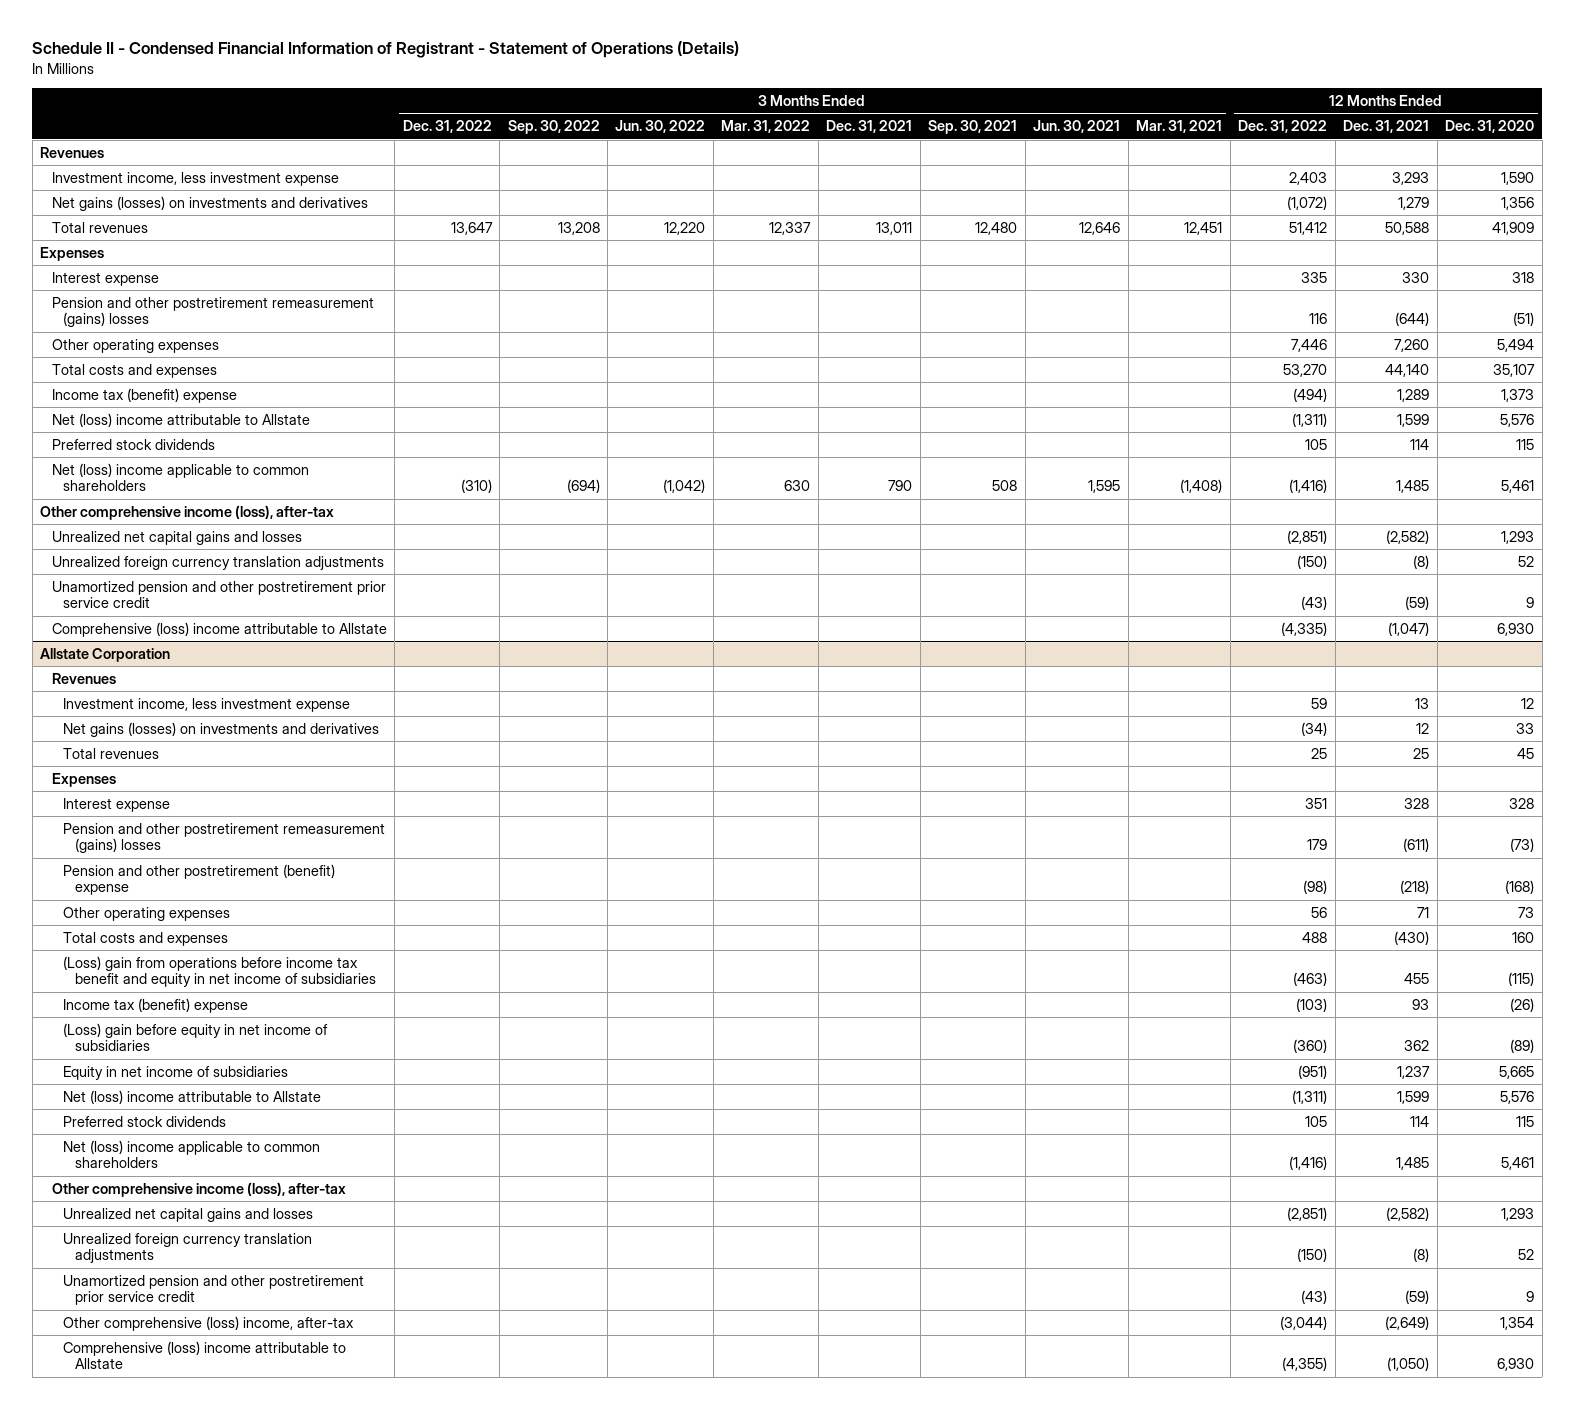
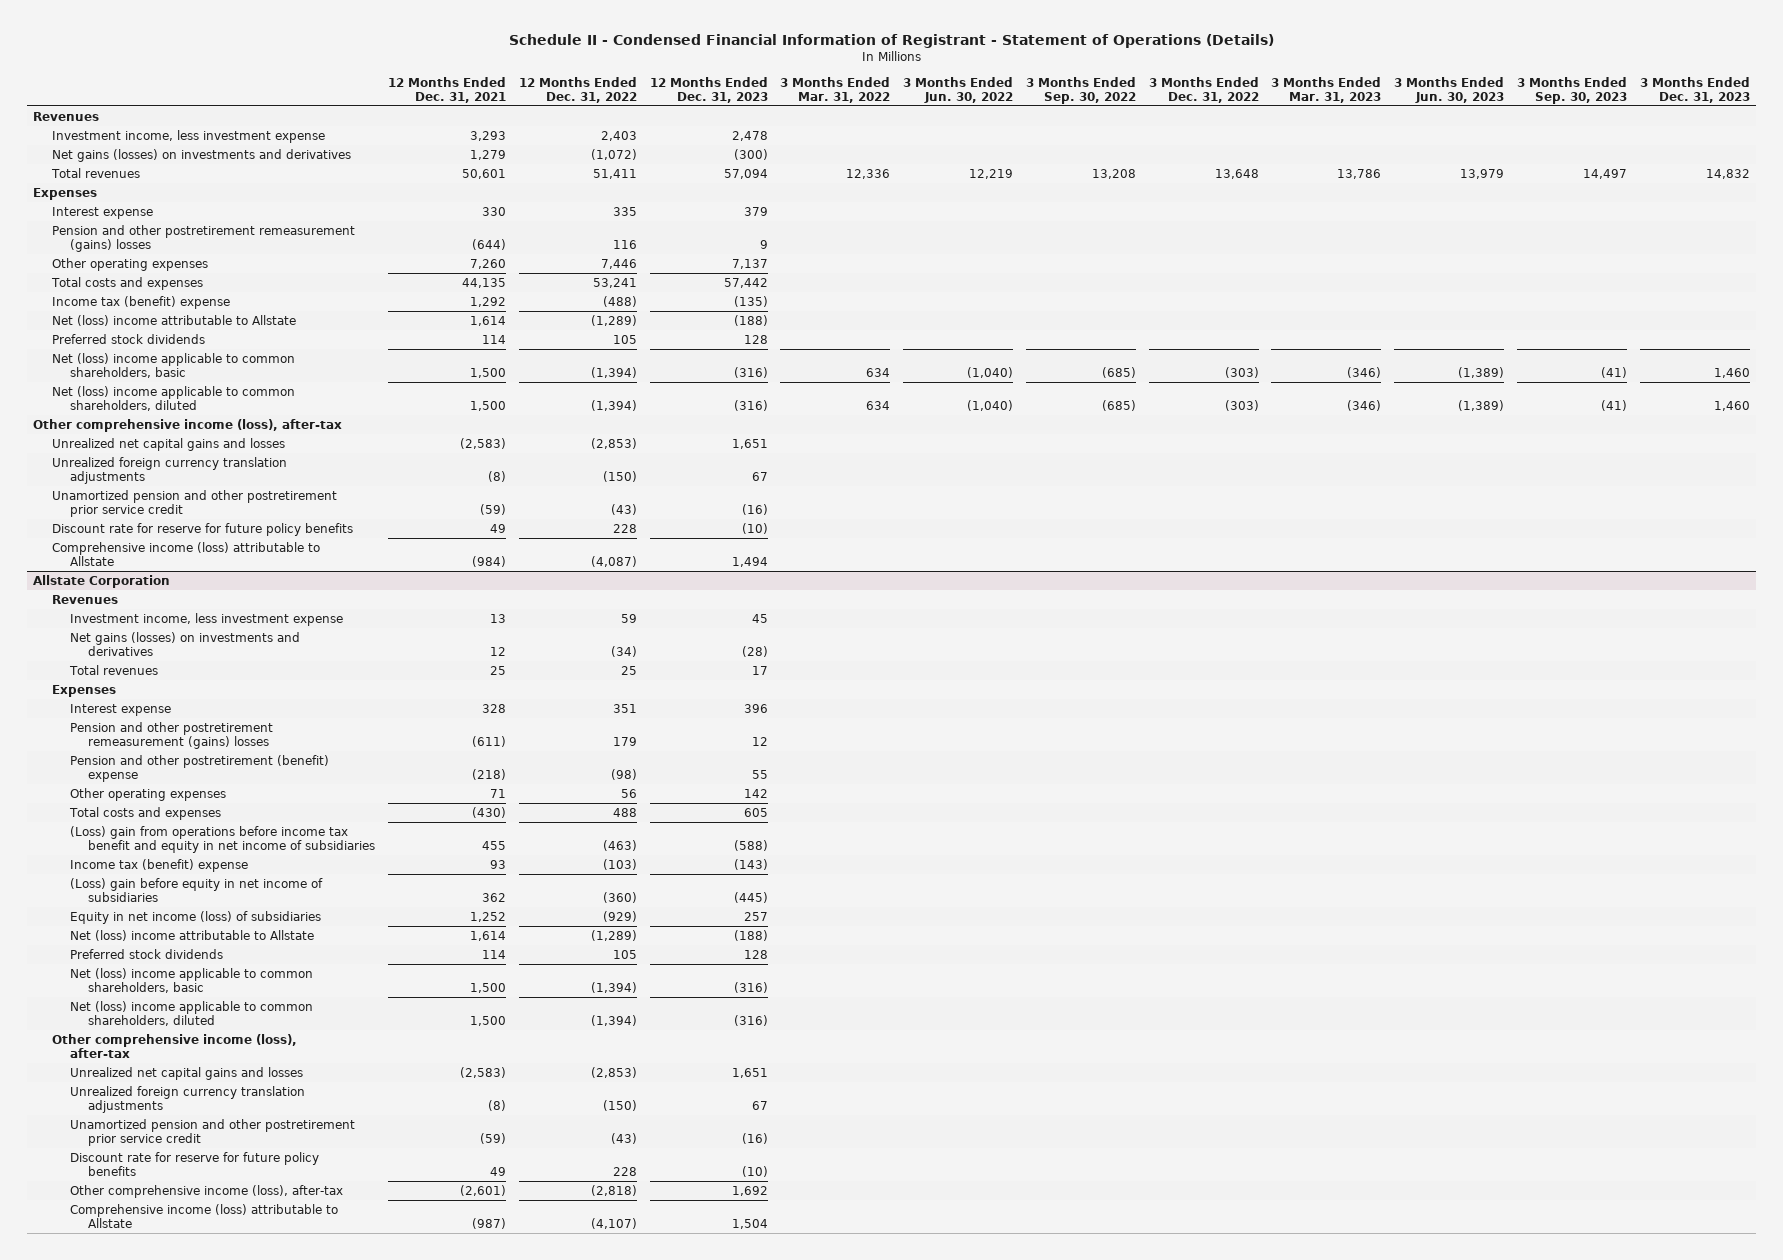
[826,120,913,134] Dec. 31, 2021 -> none
[928,120,1018,135] Sep. 30, 2021 -> none
[1033,120,1121,134] Jun. 30, 2021 -> none
[1136,120,1223,134] Mar. 31, 2021 -> none
[1445,120,1535,134] Dec. 31, 2020 -> none
none -> [649,77,768,103] 12 Months Ended Dec. 31, 2023
none -> [1271,77,1382,103] 3 Months Ended Mar. 31, 2023
none -> [1394,77,1505,103] 3 Months Ended Jun. 30, 2023
none -> [1517,77,1628,104] 3 Months Ended Sep. 30, 2023
none -> [1639,77,1750,103] 3 Months Ended Dec. 31, 2023
[450,221,493,235] 13,647 -> [1214,168,1259,179] 13,648
[664,221,706,235] 12,220 -> [969,168,1014,179] 12,219
[769,221,812,235] 12,337 -> [846,168,891,179] 12,336
[1289,221,1328,235] 51,412 -> [592,168,637,179] 51,411
[1385,221,1430,235] 50,588 -> [462,168,507,179] 50,601
[1283,363,1328,377] 53,270 -> [592,277,637,288] 53,241
[1385,363,1430,377] 44,140 -> [462,277,507,288] 44,135
[1293,387,1328,402] (494) -> [602,295,637,307] (488)
[1397,388,1430,402] 1,289 -> [470,296,507,307] 1,292
[1292,412,1328,427] (1,311) -> [590,314,637,326] (1,289)
[1397,413,1430,427] 1,599 -> [470,315,507,326] 1,614
[51,462,309,492] Net (loss) income applicable to common shareholders -> [51,352,295,378] Net (loss) income applicable to common shareholders, basic
[460,479,492,494] (310) -> [1224,366,1259,378] (303)
[566,479,600,494] (694) -> [1101,366,1136,378] (685)
[663,479,706,494] (1,042) -> [967,366,1014,378] (1,040)
[784,480,811,492] 630 -> [866,367,891,377] 634
[1289,479,1328,494] (1,416) -> [590,366,637,378] (1,394)
[1396,480,1430,494] 1,485 -> [470,367,507,378] 1,500
none -> [51,385,295,411] Net (loss) income applicable to common shareholders, diluted
[1287,529,1328,544] (2,851) -> [590,437,637,449] (2,853)
[1386,529,1430,544] (2,582) -> [460,437,507,449] (2,583)
none -> [51,522,353,536] Discount rate for reserve for future policy benefits
[51,621,387,637] Comprehensive (loss) income attributable to Allstate -> [51,541,320,566] Comprehensive income (loss) attributable to Allstate
[1281,621,1328,636] (4,335) -> [590,555,637,567] (4,087)
[1388,621,1430,636] (1,047) -> [472,555,507,567] (984)
[63,1065,289,1080] Equity in net income of subsidiaries -> [70,910,322,924] Equity in net income (loss) of subsidiaries
[1298,1064,1328,1079] (951) -> [602,910,637,922] (929)
[1397,1065,1431,1079] 1,237 -> [470,911,507,922] 1,252
[1292,1089,1328,1104] (1,311) -> [590,929,637,941] (1,289)
[1397,1090,1430,1104] 1,599 -> [470,930,507,941] 1,614
[63,1139,321,1169] Net (loss) income applicable to common shareholders -> [70,967,314,993] Net (loss) income applicable to common shareholders, basic
[1289,1156,1328,1171] (1,416) -> [590,981,637,993] (1,394)
[1396,1157,1430,1171] 1,485 -> [470,982,507,993] 1,500
none -> [70,1000,314,1026] Net (loss) income applicable to common shareholders, diluted
[1287,1206,1328,1221] (2,851) -> [590,1066,637,1078] (2,853)
[1386,1206,1430,1221] (2,582) -> [460,1066,507,1078] (2,583)
none -> [70,1151,320,1176] Discount rate for reserve for future policy benefits
[63,1315,355,1331] Other comprehensive (loss) income, after-tax -> [70,1184,344,1198] Other comprehensive income (loss), after-tax
[1280,1315,1328,1330] (3,044) -> [590,1184,637,1196] (2,818)
[1385,1315,1430,1330] (2,649) -> [460,1184,507,1196] (2,601)
[63,1340,347,1370] Comprehensive (loss) income attributable to Allstate -> [70,1203,339,1228] Comprehensive income (loss) attributable to Allstate
[1282,1357,1328,1372] (4,355) -> [590,1217,637,1229] (4,107)
[1387,1357,1430,1372] (1,050) -> [472,1217,507,1229] (987)

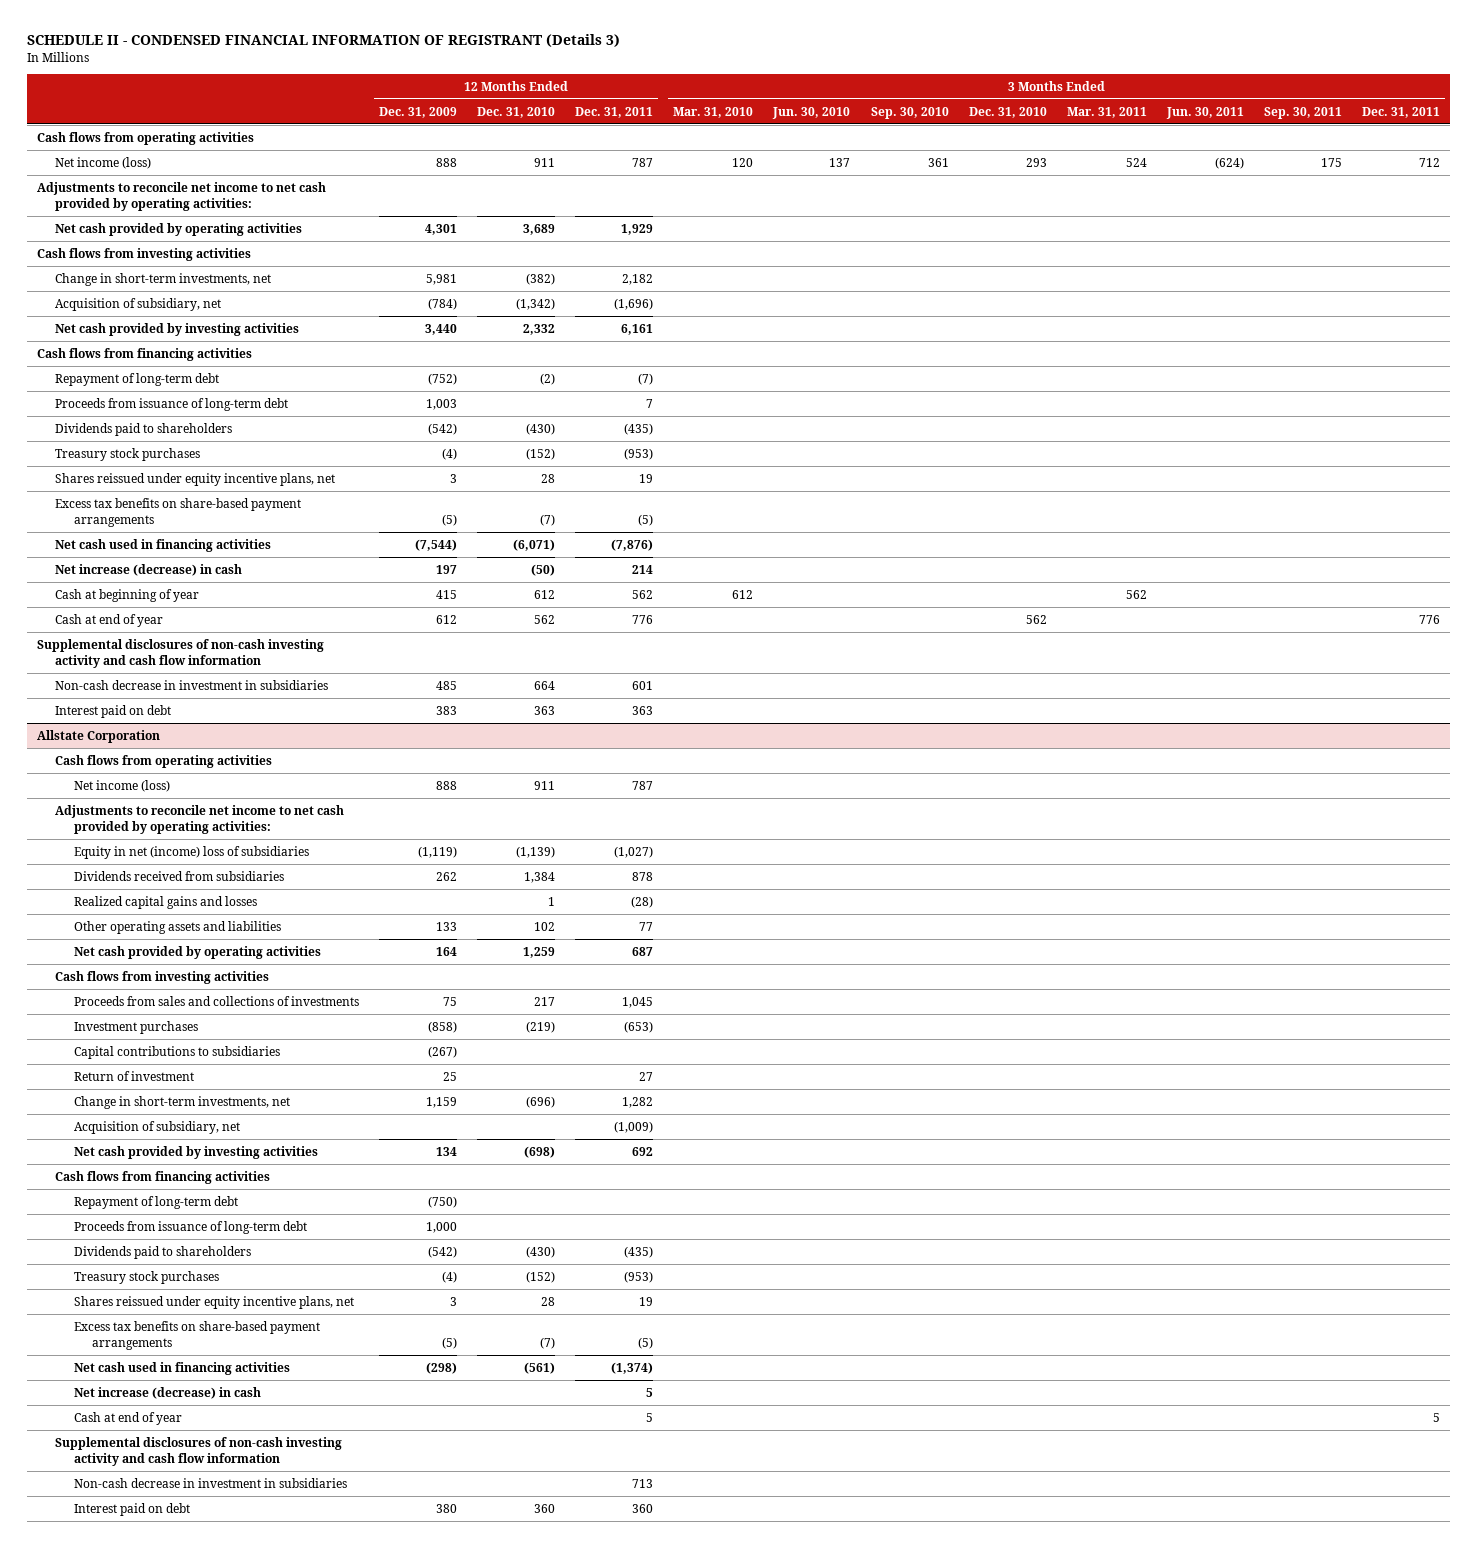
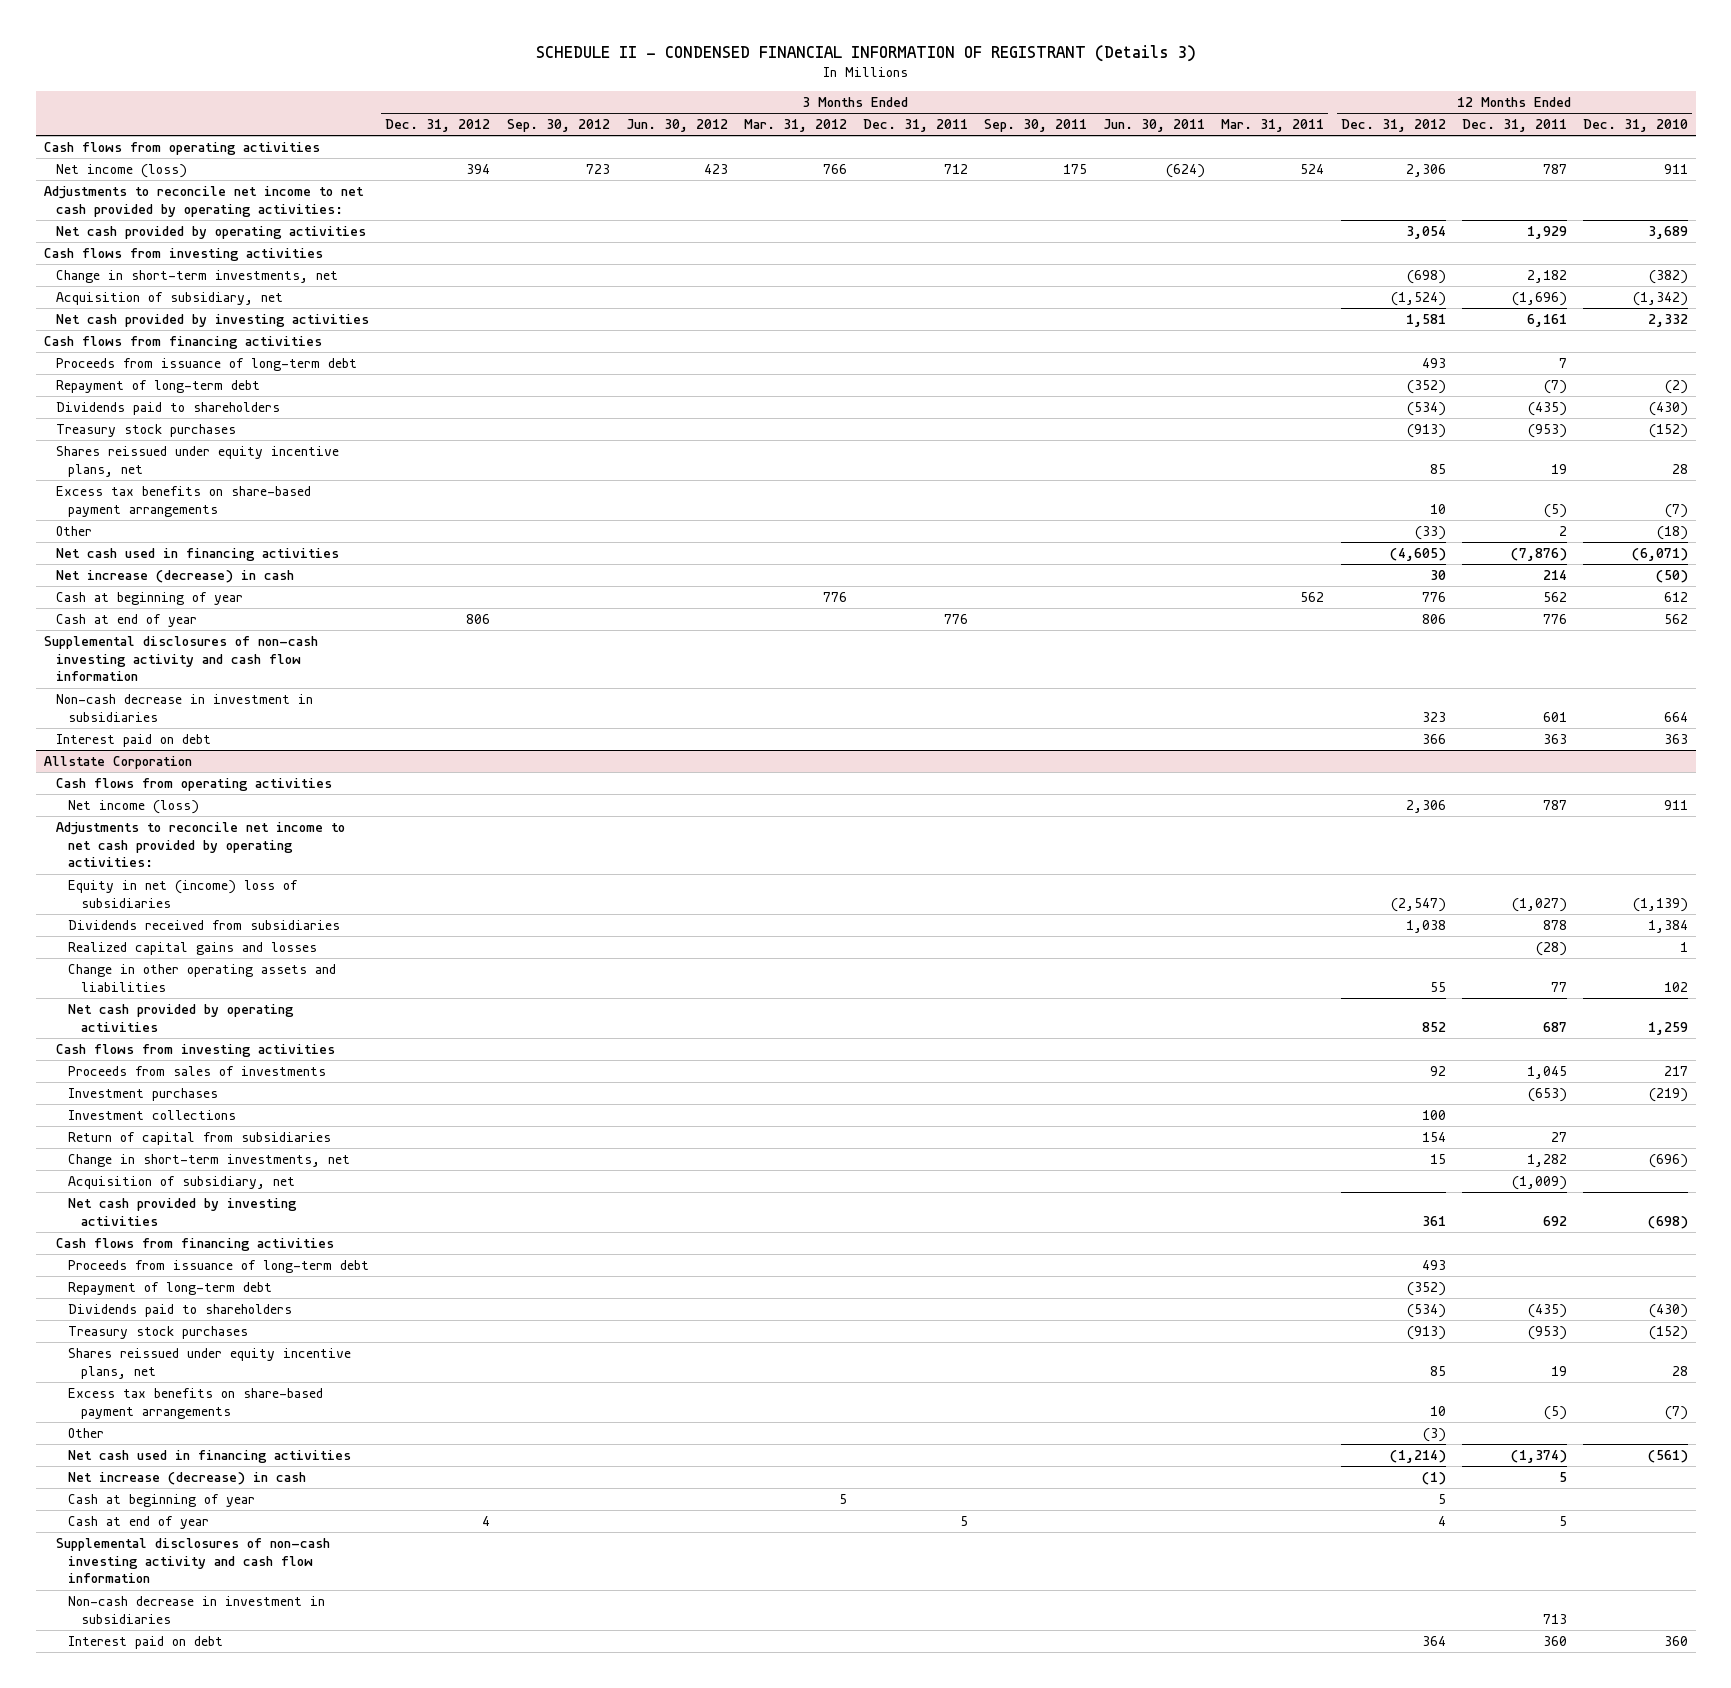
[378,106,457,118] Dec. 31, 2009 -> none
[673,106,754,118] Mar. 31, 2010 -> none
[772,106,851,119] Jun. 30, 2010 -> none
[870,106,949,119] Sep. 30, 2010 -> none
[968,106,1047,118] Dec. 31, 2010 -> none
none -> [385,119,491,133] Dec. 31, 2012
none -> [506,119,610,133] Sep. 30, 2012
none -> [625,119,728,133] Jun. 30, 2012
none -> [743,119,847,133] Mar. 31, 2012
none -> [1340,119,1446,133] Dec. 31, 2012
[55,372,220,386] Repayment of long-term debt -> [55,380,260,394] Repayment of long-term debt
none -> [55,526,92,537] Other
[73,920,281,934] Other operating assets and liabilities -> [68,964,337,992] Change in other operating assets and liabilities
[73,995,359,1006] Proceeds from sales and collections of investments -> [68,1066,327,1077] Proceeds from sales of investments
[73,1045,280,1059] Capital contributions to subsidiaries -> none
none -> [68,1110,237,1121] Investment collections
[73,1070,194,1081] Return of investment -> [68,1132,332,1146] Return of capital from subsidiaries
[73,1195,238,1209] Repayment of long-term debt -> [68,1282,273,1296] Repayment of long-term debt
none -> [68,1428,105,1439] Other
none -> [68,1494,256,1508] Cash at beginning of year

